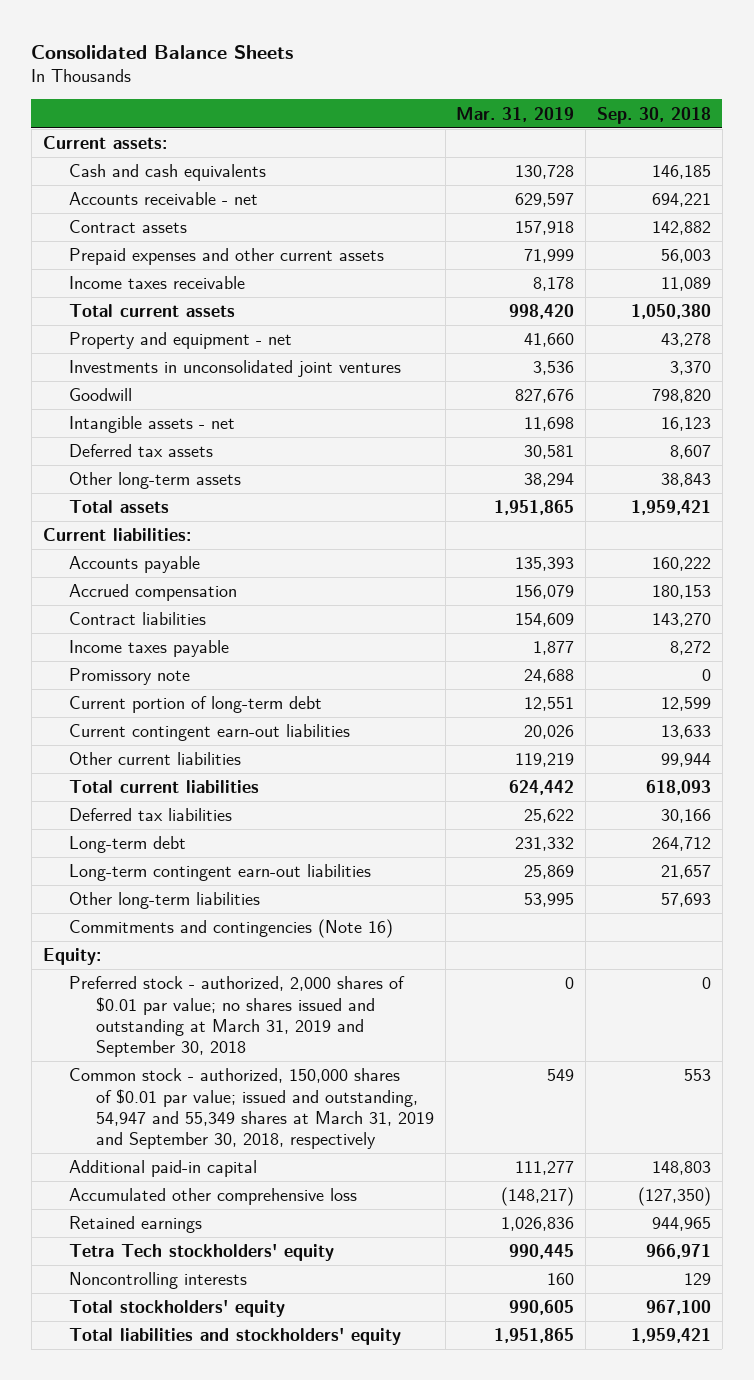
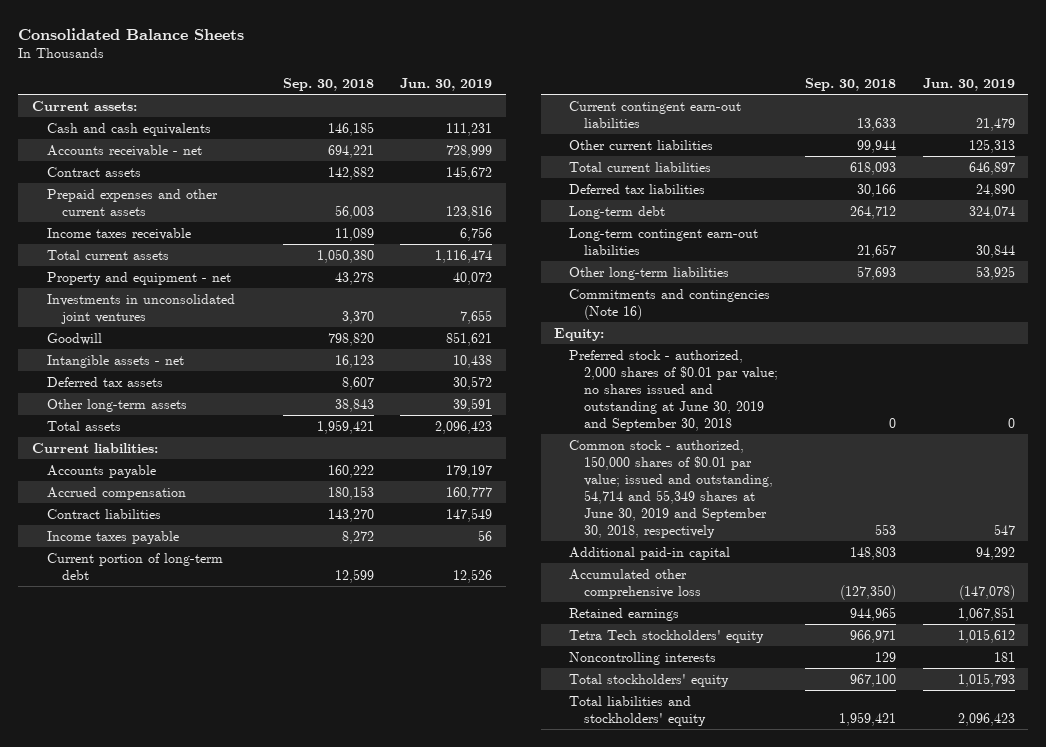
[456,106,575,122] Mar. 31, 2019 -> none
none -> [400,78,493,92] Jun. 30, 2019
[69,668,191,686] Promissory note -> none
[69,976,406,1058] Preferred stock - authorized, 2,000 shares of $0.01 par value; no shares issued and outstanding at March 31, 2019 and September 30, 2018 -> [569,349,779,432] Preferred stock - authorized, 2,000 shares of $0.01 par value; no shares issued and outstanding at June 30, 2019 and September 30, 2018
[69,1068,434,1150] Common stock - authorized, 150,000 shares of $0.01 par value; issued and outstanding, 54,947 and 55,349 shares at March 31, 2019 and September 30, 2018, respectively -> [569,439,774,539] Common stock - authorized, 150,000 shares of $0.01 par value; issued and outstanding, 54,714 and 55,349 shares at June 30, 2019 and September 30, 2018, respectively

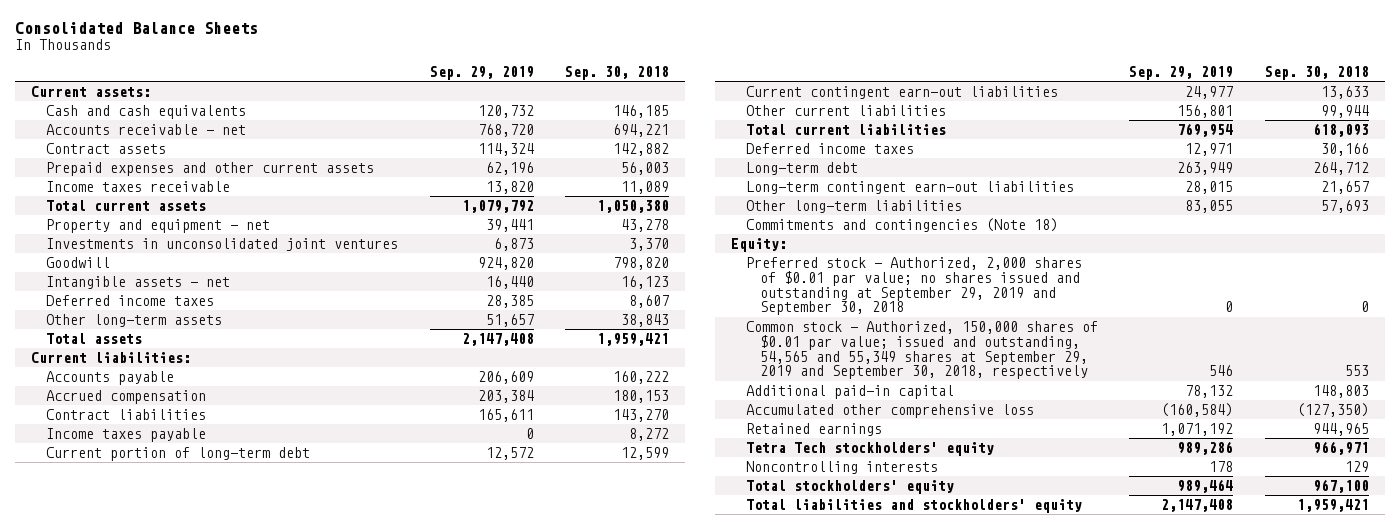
[400,78,493,92] Jun. 30, 2019 -> none
none -> [429,65,534,80] Sep. 29, 2019
[46,376,163,387] Deferred tax assets -> [45,295,214,307] Deferred income taxes
[569,183,706,194] Deferred tax liabilities -> [745,143,914,155] Deferred income taxes
[569,288,771,320] Commitments and contingencies (Note 16) -> [745,218,1058,233] Commitments and contingencies (Note 18)
[569,349,779,432] Preferred stock - authorized, 2,000 shares of $0.01 par value; no shares issued and outstanding at June 30, 2019 and September 30, 2018 -> [745,257,1082,316] Preferred stock - Authorized, 2,000 shares of $0.01 par value; no shares issued and outstanding at September 29, 2019 and September 30, 2018
[569,439,774,539] Common stock - authorized, 150,000 shares of $0.01 par value; issued and outstanding, 54,714 and 55,349 shares at June 30, 2019 and September 30, 2018, respectively -> [745,321,1098,380] Common stock - Authorized, 150,000 shares of $0.01 par value; issued and outstanding, 54,565 and 55,349 shares at September 29, 2019 and September 30, 2018, respectively

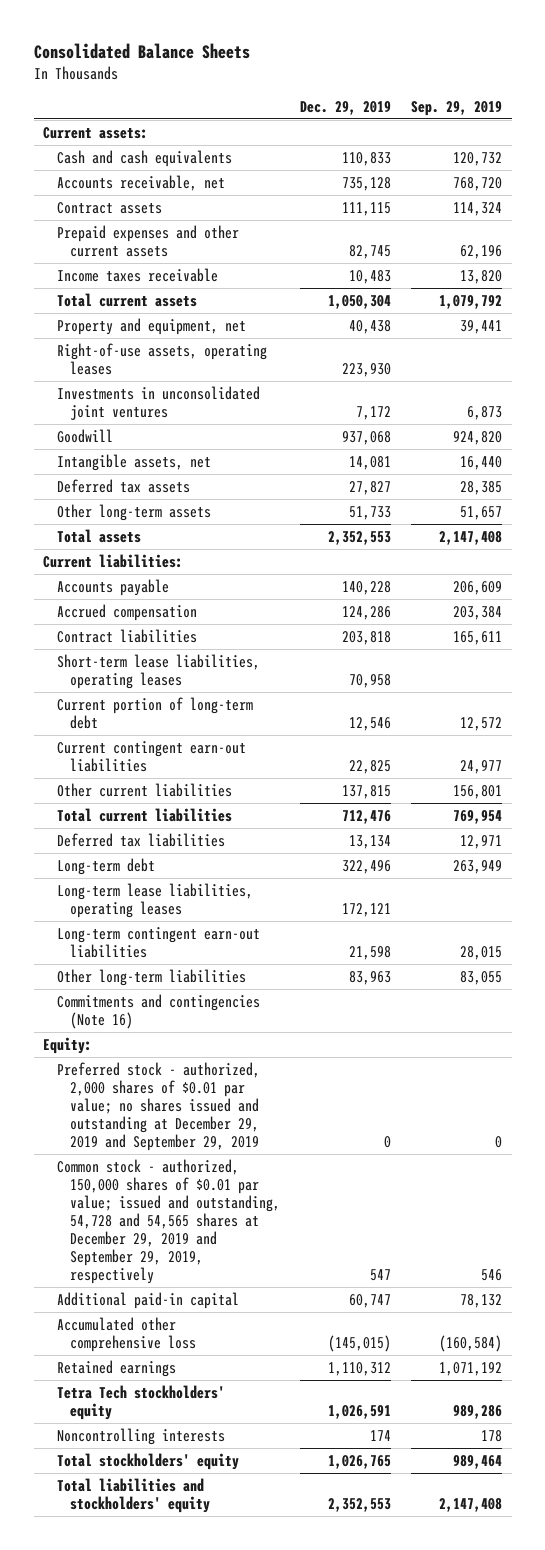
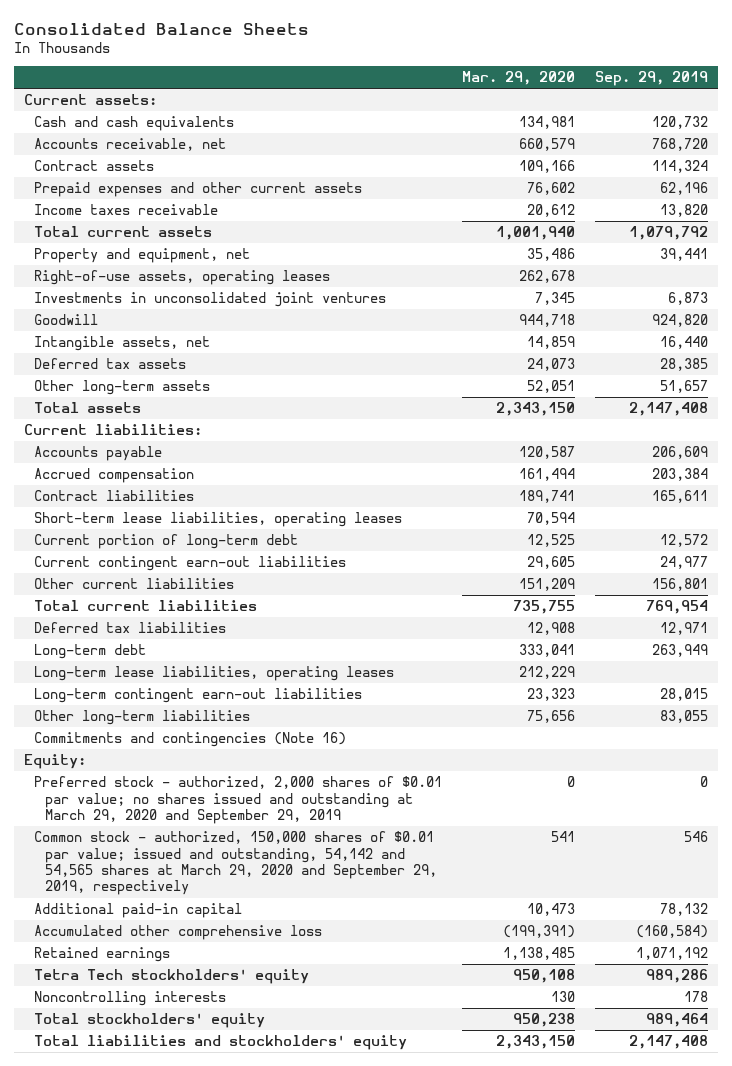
[300,100,392,115] Dec. 29, 2019 -> none
none -> [462,71,576,86] Mar. 29, 2020
[56,1061,260,1151] Preferred stock - authorized, 2,000 shares of $0.01 par value; no shares issued and outstanding at December 29, 2019 and September 29, 2019 -> [34,776,443,825] Preferred stock - authorized, 2,000 shares of $0.01 par value; no shares issued and outstanding at March 29, 2020 and September 29, 2019
[56,1158,281,1284] Common stock - authorized, 150,000 shares of $0.01 par value; issued and outstanding, 54,728 and 54,565 shares at December 29, 2019 and September 29, 2019, respectively -> [34,831,438,896] Common stock - authorized, 150,000 shares of $0.01 par value; issued and outstanding, 54,142 and 54,565 shares at March 29, 2020 and September 29, 2019, respectively

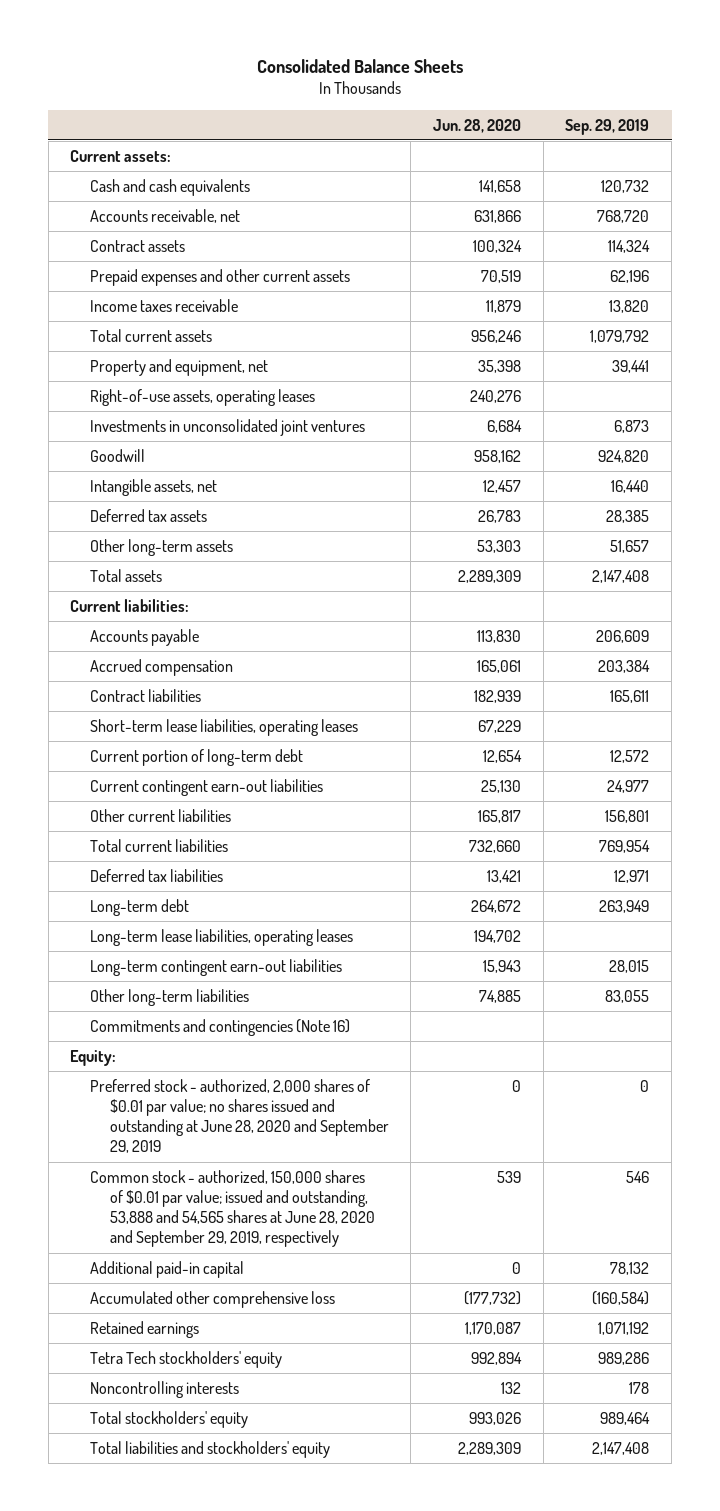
[462,71,576,86] Mar. 29, 2020 -> none
none -> [433,118,522,133] Jun. 28, 2020
[34,776,443,825] Preferred stock - authorized, 2,000 shares of $0.01 par value; no shares issued and outstanding at March 29, 2020 and September 29, 2019 -> [90,1078,389,1154] Preferred stock - authorized, 2,000 shares of $0.01 par value; no shares issued and outstanding at June 28, 2020 and September 29, 2019
[34,831,438,896] Common stock - authorized, 150,000 shares of $0.01 par value; issued and outstanding, 54,142 and 54,565 shares at March 29, 2020 and September 29, 2019, respectively -> [90,1169,375,1248] Common stock - authorized, 150,000 shares of $0.01 par value; issued and outstanding, 53,888 and 54,565 shares at June 28, 2020 and September 29, 2019, respectively

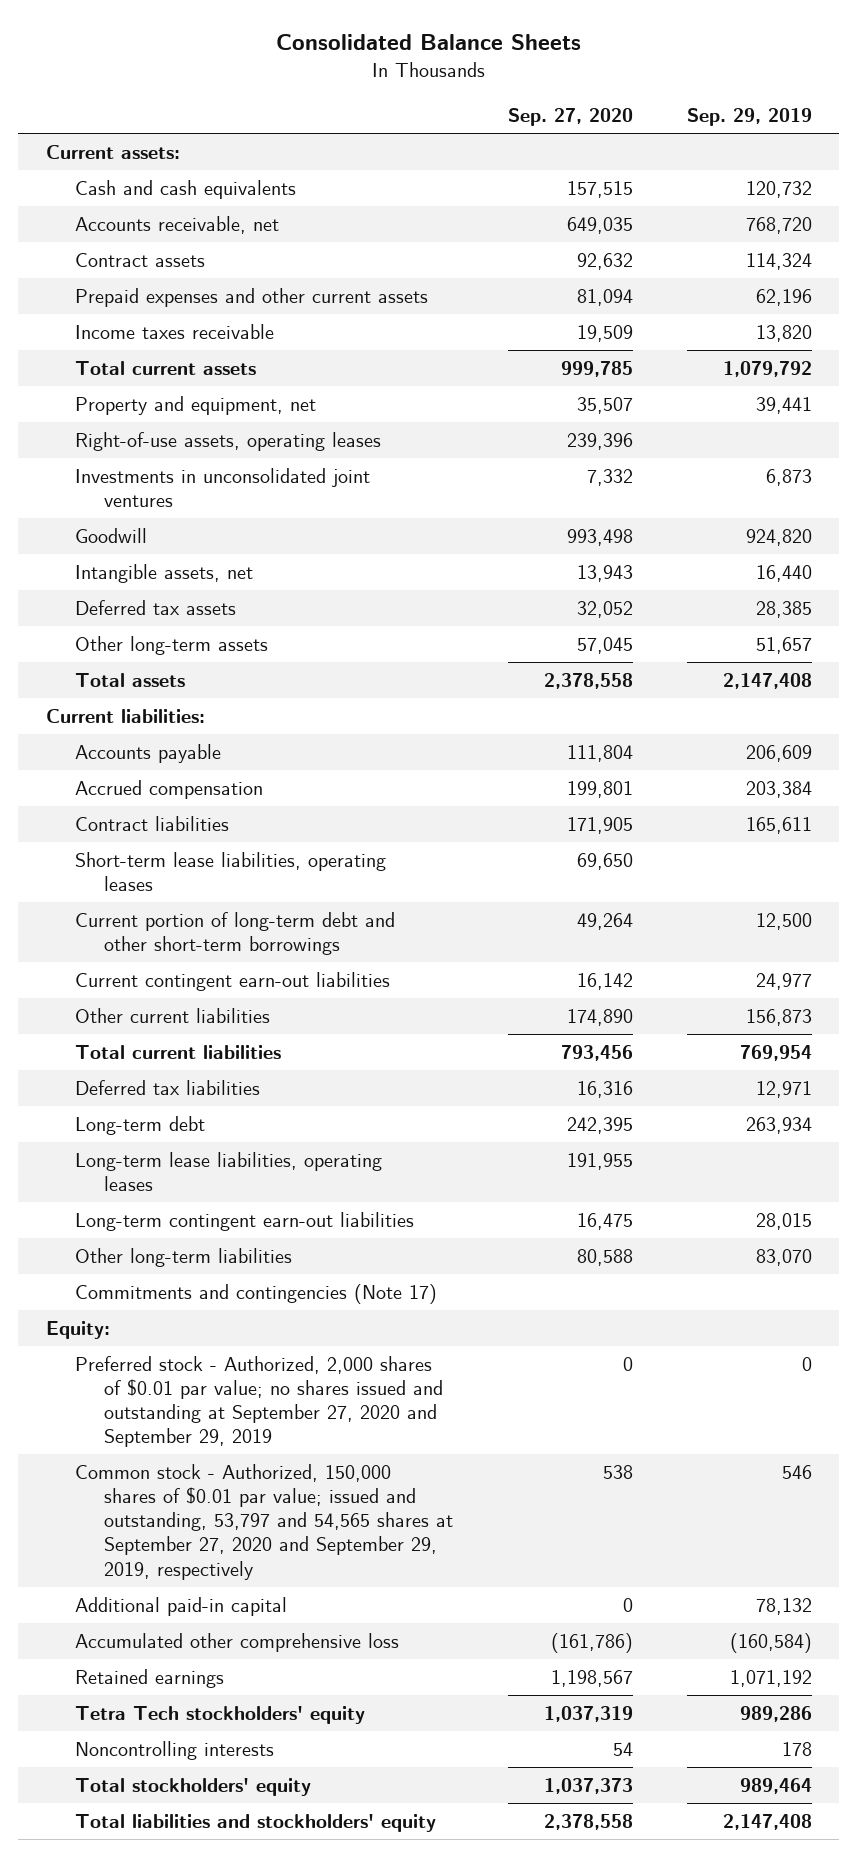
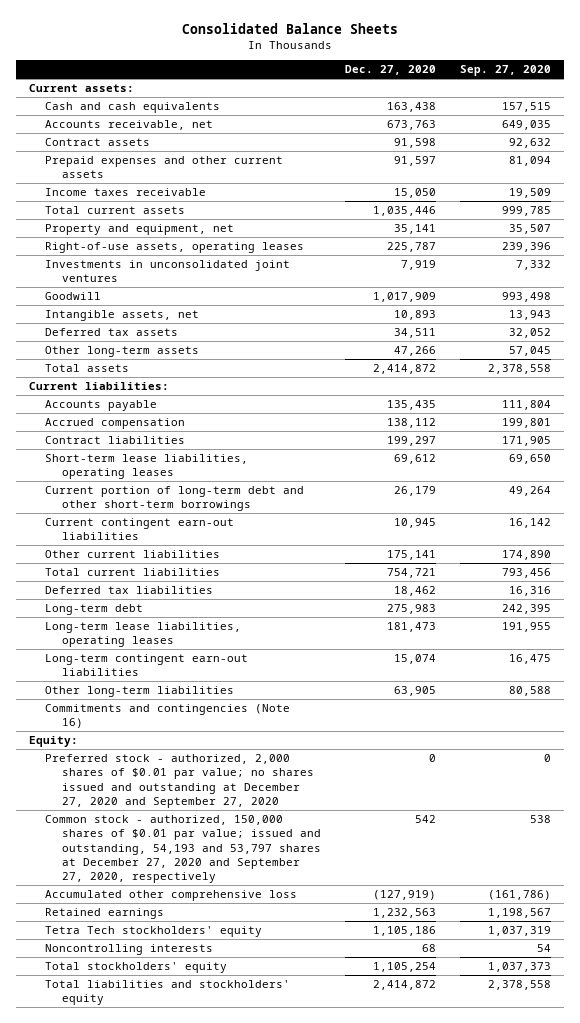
[686,108,812,127] Sep. 29, 2019 -> none
none -> [345,65,437,76] Dec. 27, 2020
[75,1284,438,1305] Commitments and contingencies (Note 17) -> [45,704,291,729] Commitments and contingencies (Note 16)
[75,1597,288,1617] Additional paid-in capital -> none
[75,1356,444,1448] Preferred stock - Authorized, 2,000 shares of $0.01 par value; no shares issued and outstanding at September 27, 2020 and September 29, 2019 -> [45,754,314,808] Preferred stock - authorized, 2,000 shares of $0.01 par value; no shares issued and outstanding at December 27, 2020 and September 27, 2020
[75,1464,454,1580] Common stock - Authorized, 150,000 shares of $0.01 par value; issued and outstanding, 53,797 and 54,565 shares at September 27, 2020 and September 29, 2019, respectively -> [45,815,321,884] Common stock - authorized, 150,000 shares of $0.01 par value; issued and outstanding, 54,193 and 53,797 shares at December 27, 2020 and September 27, 2020, respectively

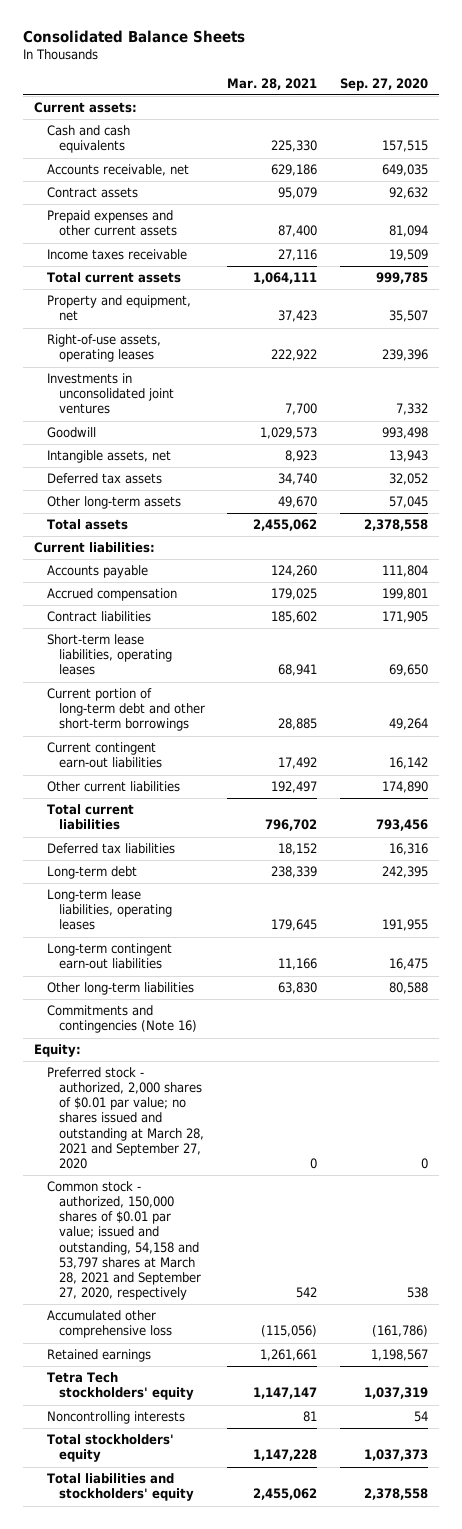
[345,65,437,76] Dec. 27, 2020 -> none
none -> [227,77,318,90] Mar. 28, 2021
[45,754,314,808] Preferred stock - authorized, 2,000 shares of $0.01 par value; no shares issued and outstanding at December 27, 2020 and September 27, 2020 -> [46,1067,205,1169] Preferred stock - authorized, 2,000 shares of $0.01 par value; no shares issued and outstanding at March 28, 2021 and September 27, 2020
[45,815,321,884] Common stock - authorized, 150,000 shares of $0.01 par value; issued and outstanding, 54,193 and 53,797 shares at December 27, 2020 and September 27, 2020, respectively -> [46,1181,202,1300] Common stock - authorized, 150,000 shares of $0.01 par value; issued and outstanding, 54,158 and 53,797 shares at March 28, 2021 and September 27, 2020, respectively

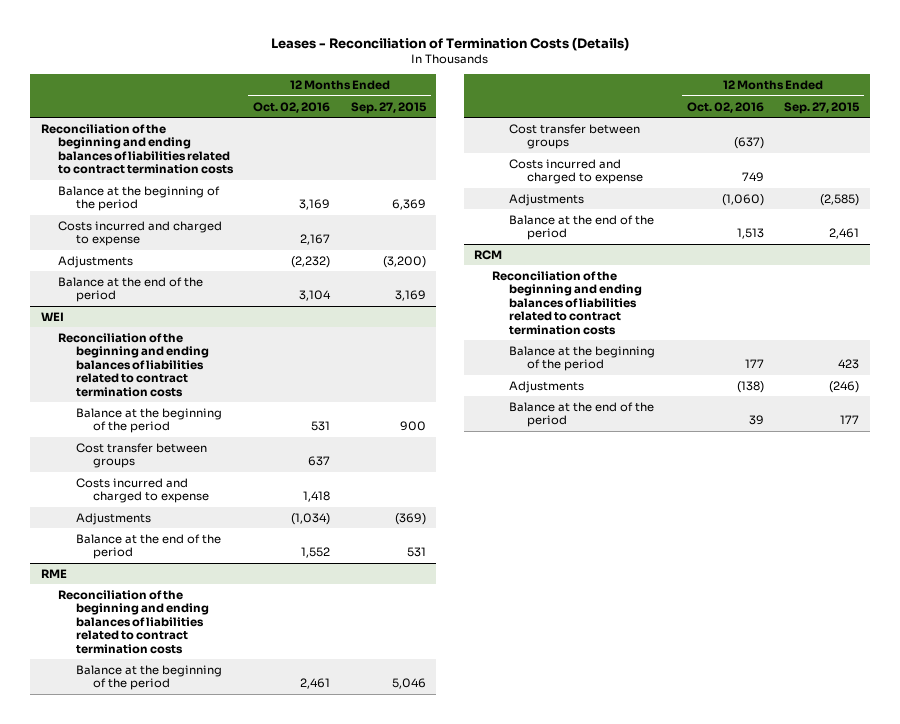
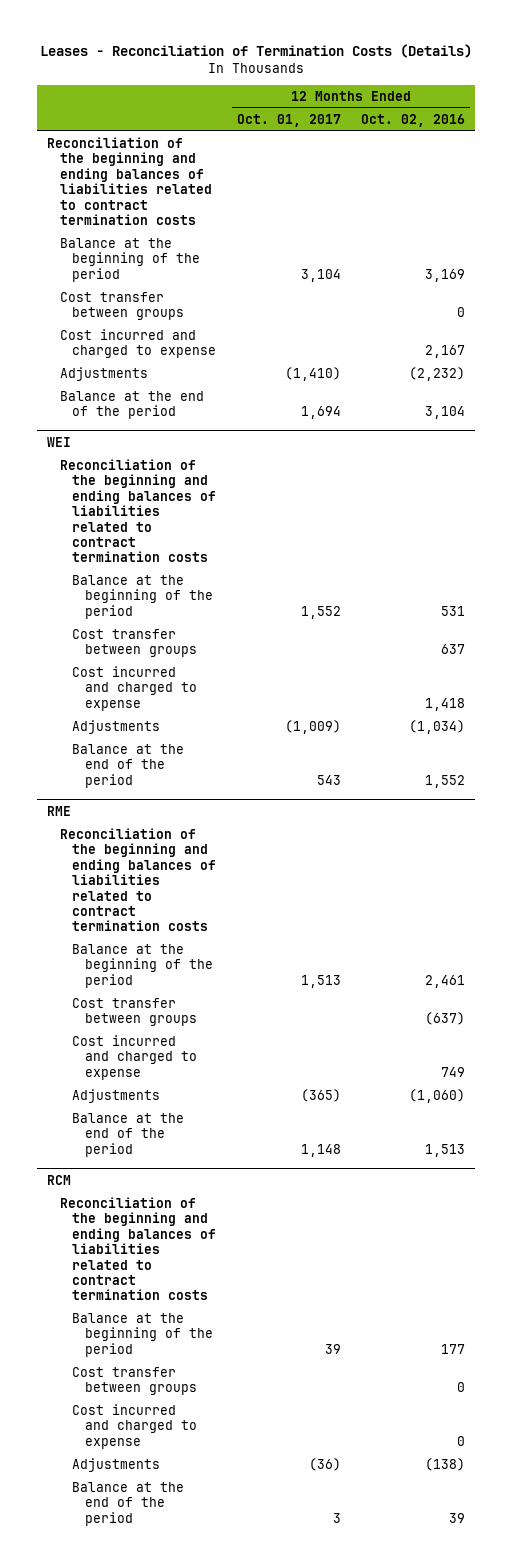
[350,101,427,114] Sep. 27, 2015 -> none
none -> [236,113,341,127] Oct. 01, 2017
none -> [59,291,185,321] Cost transfer between groups
[58,220,223,247] Costs incurred and charged to expense -> [59,328,217,359] Cost incurred and charged to expense
[75,477,210,504] Costs incurred and charged to expense -> [72,665,198,711] Cost incurred and charged to expense
[509,158,643,185] Costs incurred and charged to expense -> [72,1034,198,1080] Cost incurred and charged to expense
none -> [72,1366,198,1396] Cost transfer between groups
none -> [72,1403,198,1449] Cost incurred and charged to expense

